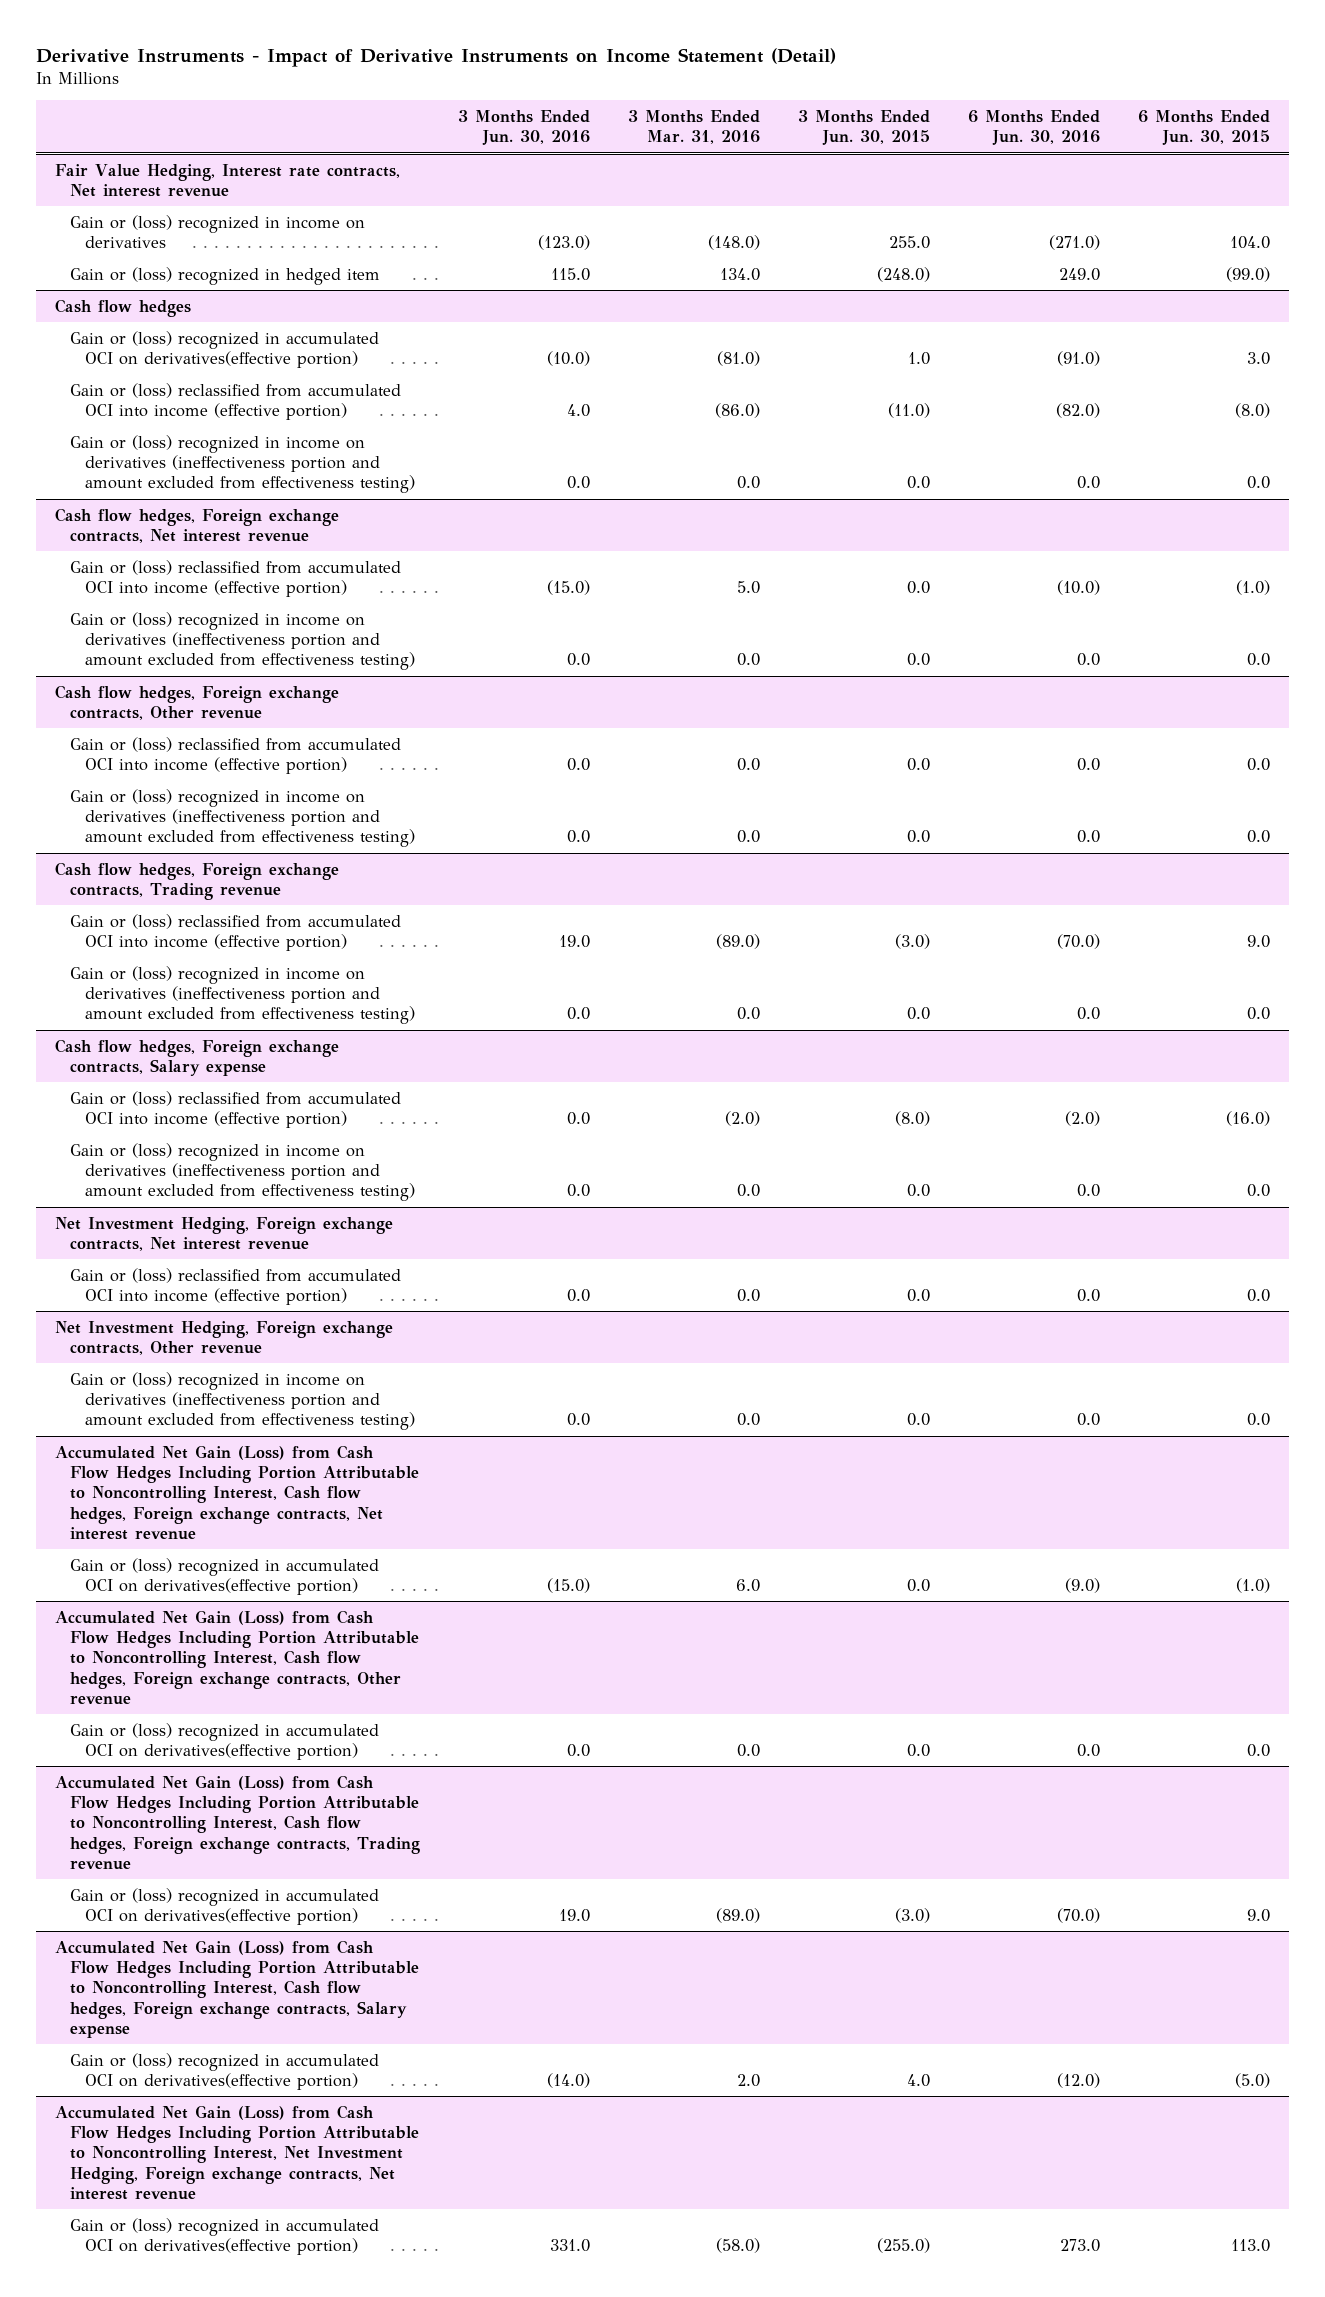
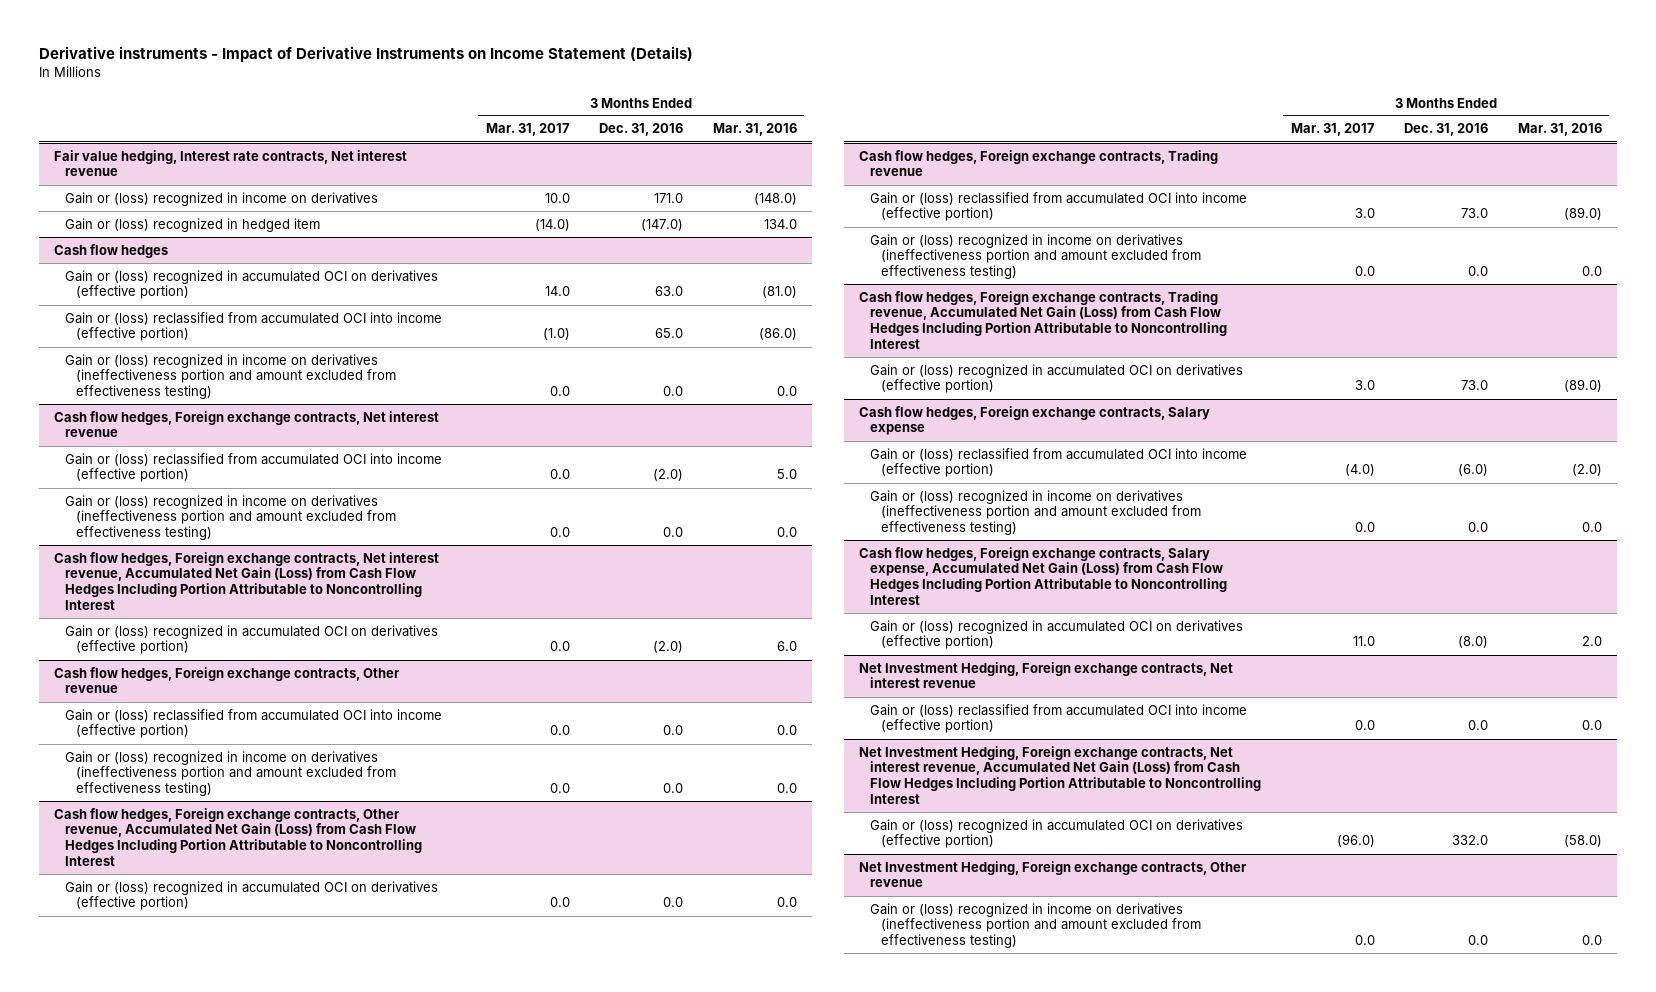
[36,47,837,67] Derivative Instruments - Impact of Derivative Instruments on Income Statement (Detail) -> [39,46,694,63] Derivative instruments - Impact of Derivative Instruments on Income Statement (Details)
[458,109,591,146] 3 Months Ended Jun. 30, 2016 -> none
[797,109,930,146] 3 Months Ended Jun. 30, 2015 -> none
[967,109,1100,146] 6 Months Ended Jun. 30, 2016 -> none
[1137,109,1270,146] 6 Months Ended Jun. 30, 2015 -> none
none -> [485,123,570,137] Mar. 31, 2017
none -> [599,123,684,137] Dec. 31, 2016
[55,163,401,197] Fair Value Hedging, Interest rate contracts, Net interest revenue -> [54,149,408,177] Fair value hedging, Interest rate contracts, Net interest revenue
[70,330,380,368] Gain or (loss) recognized in accumulated OCI on derivatives(effective portion) -> [64,269,438,300] Gain or (loss) recognized in accumulated OCI on derivatives (effective portion)
none -> [54,551,440,611] Cash flow hedges, Foreign exchange contracts, Net interest revenue, Accumulated Net Gain (Loss) from Cash Flow Hedges Including Portion Attributable to Noncontrolling Interest
none -> [64,624,438,655] Gain or (loss) recognized in accumulated OCI on derivatives (effective portion)
none -> [54,807,422,867] Cash flow hedges, Foreign exchange contracts, Other revenue, Accumulated Net Gain (Loss) from Cash Flow Hedges Including Portion Attributable to Noncontrolling Interest
none -> [64,880,438,911] Gain or (loss) recognized in accumulated OCI on derivatives (effective portion)
none -> [859,290,1227,350] Cash flow hedges, Foreign exchange contracts, Trading revenue, Accumulated Net Gain (Loss) from Cash Flow Hedges Including Portion Attributable to Noncontrolling Interest
none -> [869,363,1243,394] Gain or (loss) recognized in accumulated OCI on derivatives (effective portion)
none -> [859,546,1227,606] Cash flow hedges, Foreign exchange contracts, Salary expense, Accumulated Net Gain (Loss) from Cash Flow Hedges Including Portion Attributable to Noncontrolling Interest
none -> [869,619,1243,650] Gain or (loss) recognized in accumulated OCI on derivatives (effective portion)
none -> [859,745,1261,805] Net Investment Hedging, Foreign exchange contracts, Net interest revenue, Accumulated Net Gain (Loss) from Cash Flow Hedges Including Portion Attributable to Noncontrolling Interest
none -> [869,818,1243,849] Gain or (loss) recognized in accumulated OCI on derivatives (effective portion)
[55,1444,420,1541] Accumulated Net Gain (Loss) from Cash Flow Hedges Including Portion Attributable to Noncontrolling Interest, Cash flow hedges, Foreign exchange contracts, Net interest revenue -> none
[70,1557,380,1595] Gain or (loss) recognized in accumulated OCI on derivatives(effective portion) -> none
[55,1609,420,1706] Accumulated Net Gain (Loss) from Cash Flow Hedges Including Portion Attributable to Noncontrolling Interest, Cash flow hedges, Foreign exchange contracts, Other revenue -> none
[70,1722,380,1760] Gain or (loss) recognized in accumulated OCI on derivatives(effective portion) -> none
[55,1774,421,1871] Accumulated Net Gain (Loss) from Cash Flow Hedges Including Portion Attributable to Noncontrolling Interest, Cash flow hedges, Foreign exchange contracts, Trading revenue -> none
[70,1887,380,1925] Gain or (loss) recognized in accumulated OCI on derivatives(effective portion) -> none
[55,1939,420,2039] Accumulated Net Gain (Loss) from Cash Flow Hedges Including Portion Attributable to Noncontrolling Interest, Cash flow hedges, Foreign exchange contracts, Salary expense -> none
[70,2052,380,2090] Gain or (loss) recognized in accumulated OCI on derivatives(effective portion) -> none
[55,2104,420,2201] Accumulated Net Gain (Loss) from Cash Flow Hedges Including Portion Attributable to Noncontrolling Interest, Net Investment Hedging, Foreign exchange contracts, Net interest revenue -> none
[70,2217,380,2255] Gain or (loss) recognized in accumulated OCI on derivatives(effective portion) -> none

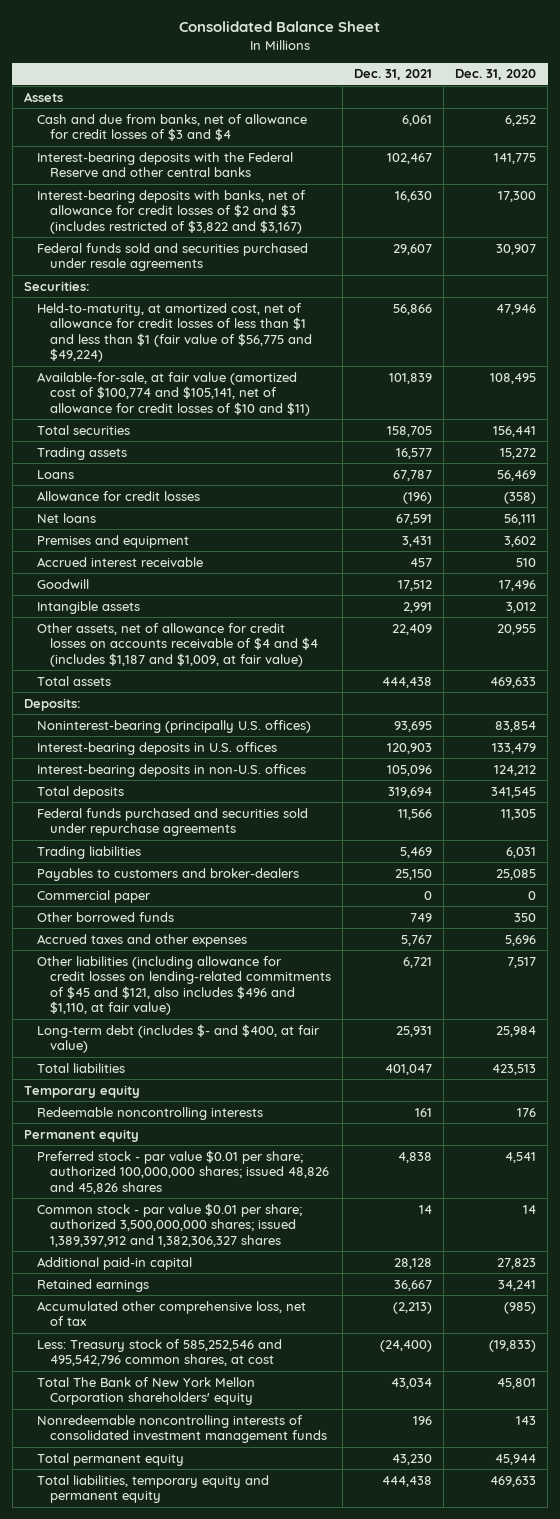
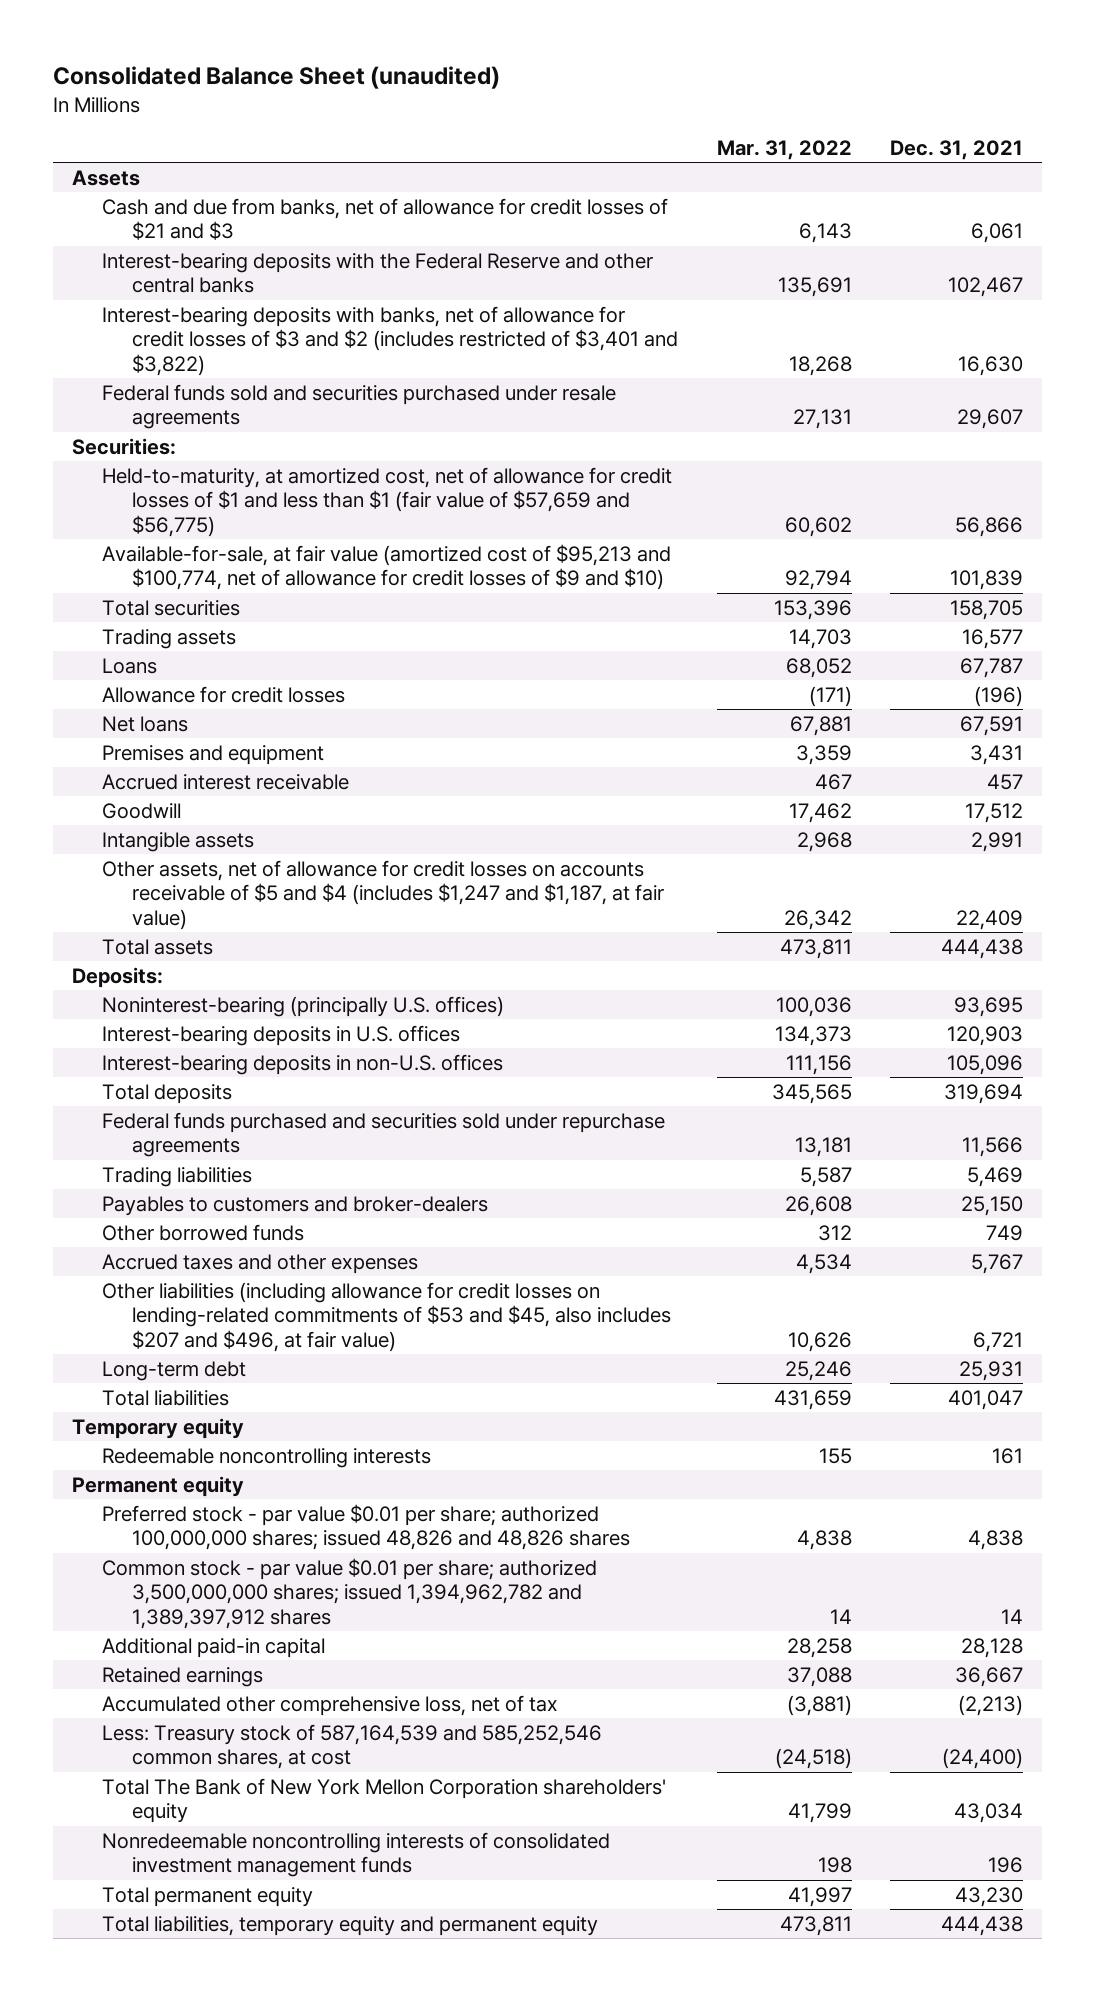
[178,21,380,33] Consolidated Balance Sheet -> [52,66,500,90] Consolidated Balance Sheet (unaudited)
[455,69,537,81] Dec. 31, 2020 -> none
none -> [716,139,852,160] Mar. 31, 2022
[36,113,307,142] Cash and due from banks, net of allowance for credit losses of $3 and $4 -> [102,198,669,241] Cash and due from banks, net of allowance for credit losses of $21 and $3
[36,189,306,234] Interest-bearing deposits with banks, net of allowance for credit losses of $2 and $3 (includes restricted of $3,822 and $3,167) -> [102,306,679,376] Interest-bearing deposits with banks, net of allowance for credit losses of $3 and $2 (includes restricted of $3,401 and $3,822)
[36,302,312,363] Held-to-maturity, at amortized cost, net of allowance for credit losses of less than $1 and less than $1 (fair value of $56,775 and $49,224) -> [102,467,673,537] Held-to-maturity, at amortized cost, net of allowance for credit losses of $1 and less than $1 (fair value of $57,659 and $56,775)
[36,371,310,416] Available-for-sale, at fair value (amortized cost of $100,774 and $105,141, net of allowance for credit losses of $10 and $11) -> [102,544,672,591] Available-for-sale, at fair value (amortized cost of $95,213 and $100,774, net of allowance for credit losses of $9 and $10)
[36,622,318,667] Other assets, net of allowance for credit losses on accounts receivable of $4 and $4 (includes $1,187 and $1,009, at fair value) -> [102,860,665,930] Other assets, net of allowance for credit losses on accounts receivable of $5 and $4 (includes $1,247 and $1,187, at fair value)
[36,889,151,903] Commercial paper -> none
[36,955,331,1016] Other liabilities (including allowance for credit losses on lending-related commitments of $45 and $121, also includes $496 and $1,110, at fair value) -> [102,1282,672,1352] Other liabilities (including allowance for credit losses on lending-related commitments of $53 and $45, also includes $207 and $496, at fair value)
[36,1023,320,1054] Long-term debt (includes $- and $400, at fair value) -> [102,1361,247,1382] Long-term debt
[36,1149,329,1194] Preferred stock - par value $0.01 per share; authorized 100,000,000 shares; issued 48,826 and 45,826 shares -> [102,1504,631,1551] Preferred stock - par value $0.01 per share; authorized 100,000,000 shares; issued 48,826 and 48,826 shares
[36,1202,302,1247] Common stock - par value $0.01 per share; authorized 3,500,000,000 shares; issued 1,389,397,912 and 1,382,306,327 shares -> [102,1558,598,1629] Common stock - par value $0.01 per share; authorized 3,500,000,000 shares; issued 1,394,962,782 and 1,389,397,912 shares
[36,1338,282,1367] Less: Treasury stock of 585,252,546 and 495,542,796 common shares, at cost -> [102,1724,603,1770] Less: Treasury stock of 587,164,539 and 585,252,546 common shares, at cost

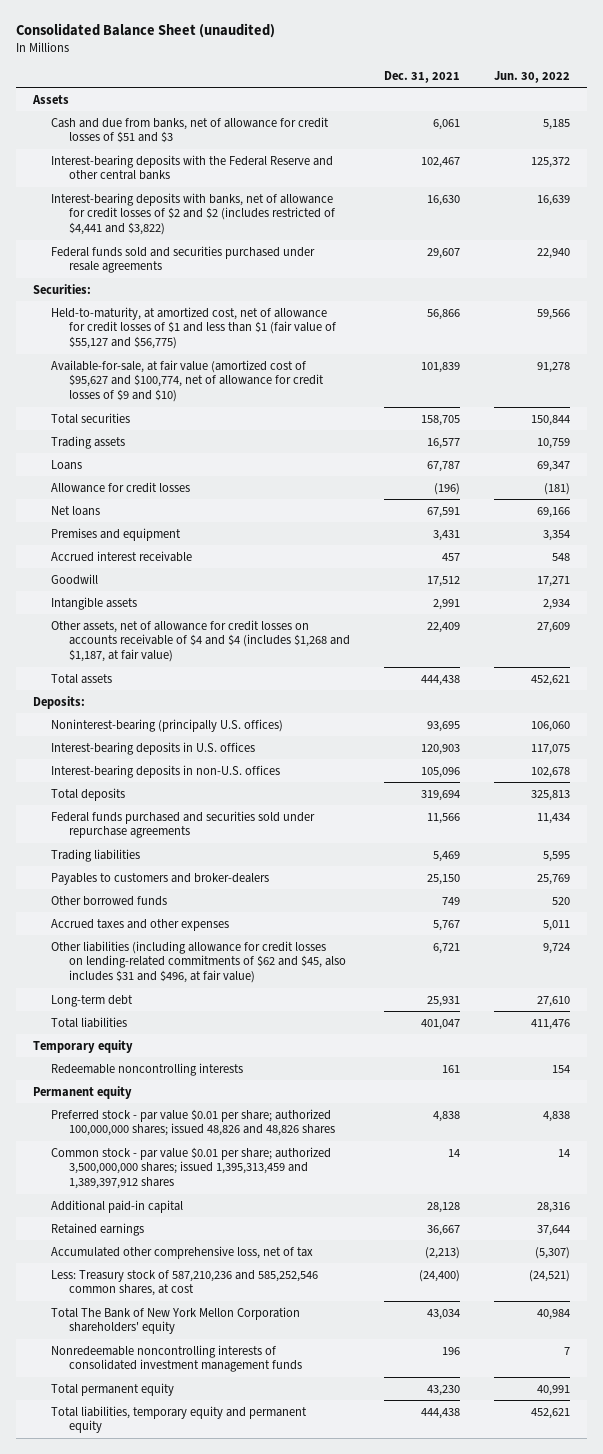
[716,139,852,160] Mar. 31, 2022 -> none
none -> [494,71,571,84] Jun. 30, 2022
[102,198,669,241] Cash and due from banks, net of allowance for credit losses of $21 and $3 -> [50,116,329,144] Cash and due from banks, net of allowance for credit losses of $51 and $3
[102,306,679,376] Interest-bearing deposits with banks, net of allowance for credit losses of $3 and $2 (includes restricted of $3,401 and $3,822) -> [50,192,335,236] Interest-bearing deposits with banks, net of allowance for credit losses of $2 and $2 (includes restricted of $4,441 and $3,822)
[102,467,673,537] Held-to-maturity, at amortized cost, net of allowance for credit losses of $1 and less than $1 (fair value of $57,659 and $56,775) -> [50,306,336,350] Held-to-maturity, at amortized cost, net of allowance for credit losses of $1 and less than $1 (fair value of $55,127 and $56,775)
[102,544,672,591] Available-for-sale, at fair value (amortized cost of $95,213 and $100,774, net of allowance for credit losses of $9 and $10) -> [50,359,324,403] Available-for-sale, at fair value (amortized cost of $95,627 and $100,774, net of allowance for credit losses of $9 and $10)
[102,860,665,930] Other assets, net of allowance for credit losses on accounts receivable of $5 and $4 (includes $1,247 and $1,187, at fair value) -> [50,619,350,663] Other assets, net of allowance for credit losses on accounts receivable of $4 and $4 (includes $1,268 and $1,187, at fair value)
[102,1282,672,1352] Other liabilities (including allowance for credit losses on lending-related commitments of $53 and $45, also includes $207 and $496, at fair value) -> [50,940,346,984] Other liabilities (including allowance for credit losses on lending-related commitments of $62 and $45, also includes $31 and $496, at fair value)
[102,1558,598,1629] Common stock - par value $0.01 per share; authorized 3,500,000,000 shares; issued 1,394,962,782 and 1,389,397,912 shares -> [50,1146,331,1190] Common stock - par value $0.01 per share; authorized 3,500,000,000 shares; issued 1,395,313,459 and 1,389,397,912 shares
[102,1724,603,1770] Less: Treasury stock of 587,164,539 and 585,252,546 common shares, at cost -> [50,1269,318,1297] Less: Treasury stock of 587,210,236 and 585,252,546 common shares, at cost

